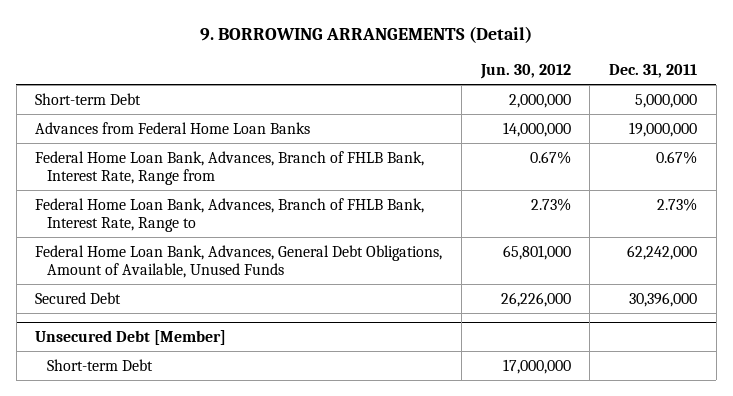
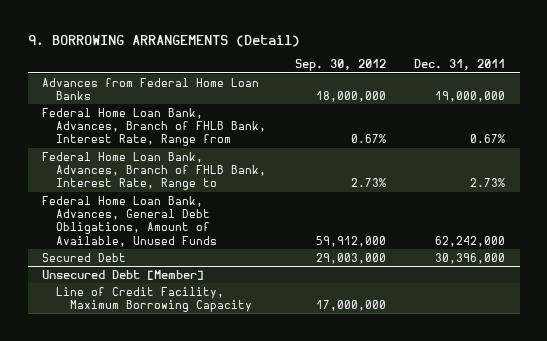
[479,63,571,79] Jun. 30, 2012 -> none
none -> [294,59,386,72] Sep. 30, 2012
[35,92,142,105] Short-term Debt -> none
[46,358,153,371] Short-term Debt -> none
none -> [55,286,252,313] Line of Credit Facility, Maximum Borrowing Capacity

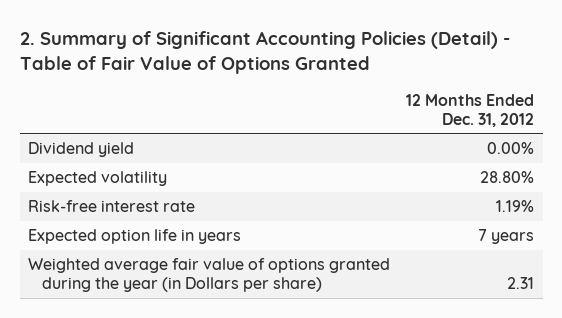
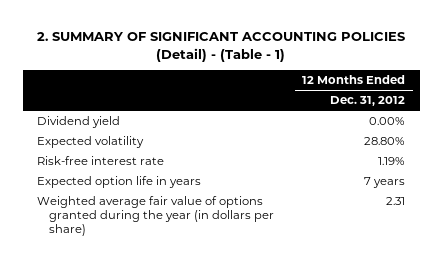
[19,30,510,74] 2. Summary of Significant Accounting Policies (Detail) - Table of Fair Value of Options Granted -> [37,31,406,62] 2. SUMMARY OF SIGNIFICANT ACCOUNTING POLICIES (Detail) - (Table - 1)
[27,258,390,293] Weighted average fair value of options granted during the year (in Dollars per share) -> [37,195,275,236] Weighted average fair value of options granted during the year (in dollars per share)

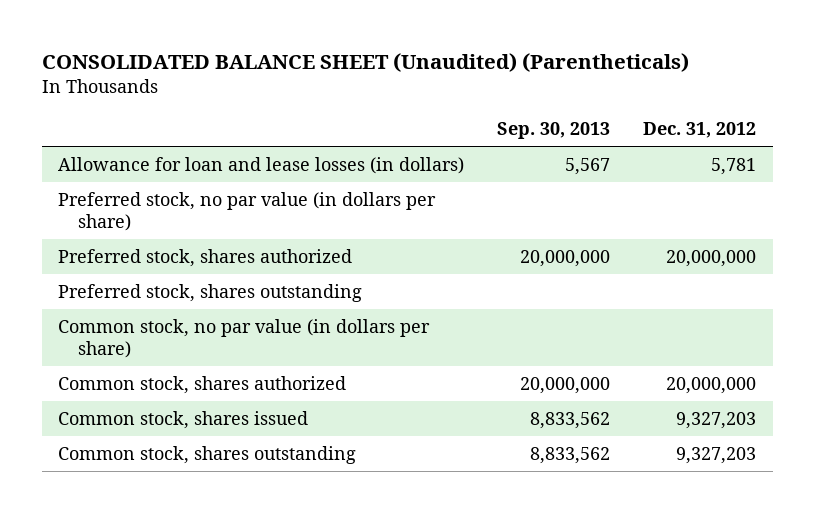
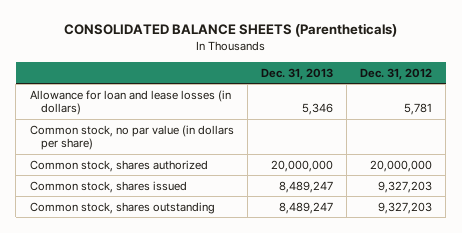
[41,53,689,73] CONSOLIDATED BALANCE SHEET (Unaudited) (Parentheticals) -> [63,23,397,38] CONSOLIDATED BALANCE SHEETS (Parentheticals)
[497,121,611,139] Sep. 30, 2013 -> none
none -> [260,67,333,80] Dec. 31, 2013
[58,192,437,232] Preferred stock, no par value (in dollars per share) -> none
[58,249,353,268] Preferred stock, shares authorized -> none
[58,284,363,303] Preferred stock, shares outstanding -> none

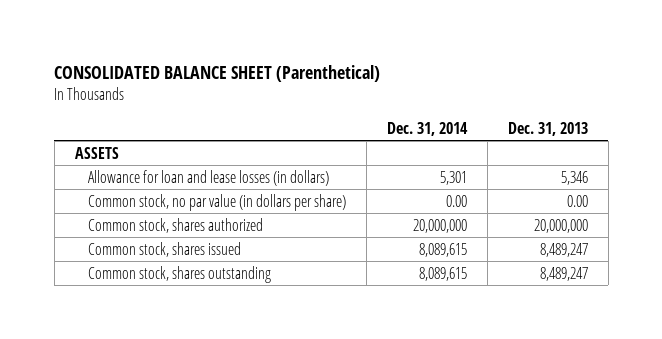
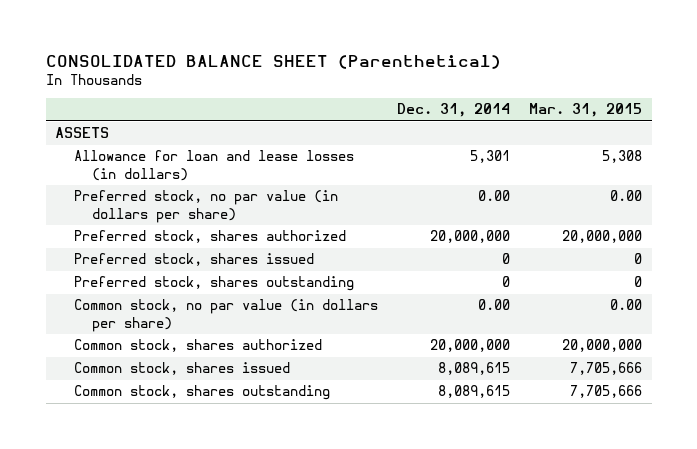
[507,121,588,136] Dec. 31, 2013 -> none
none -> [529,103,643,118] Mar. 31, 2015
none -> [73,190,338,223] Preferred stock, no par value (in dollars per share)
none -> [73,230,346,244] Preferred stock, shares authorized
none -> [73,253,314,267] Preferred stock, shares issued
none -> [73,276,354,292] Preferred stock, shares outstanding

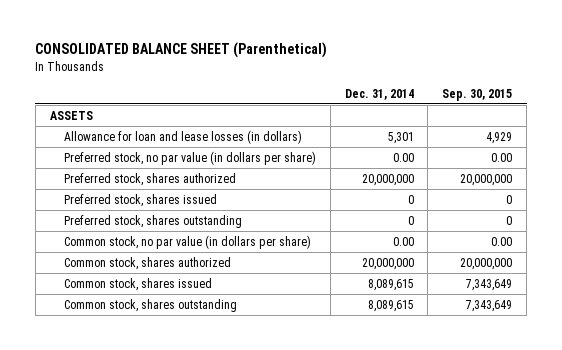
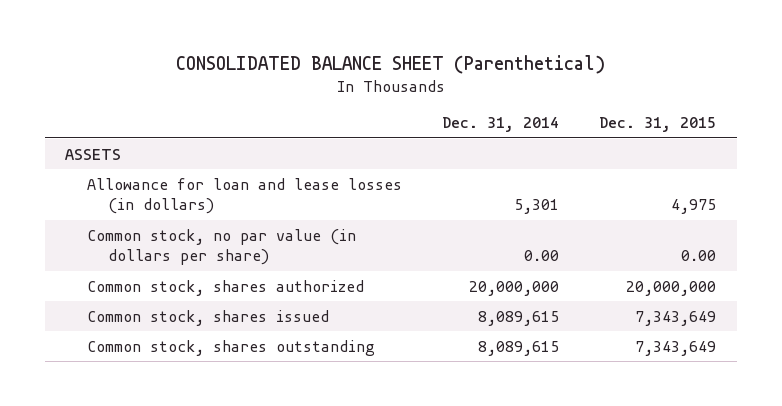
[442,88,513,101] Sep. 30, 2015 -> none
none -> [599,117,717,133] Dec. 31, 2015
[63,150,316,165] Preferred stock, no par value (in dollars per share) -> none
[63,172,236,186] Preferred stock, shares authorized -> none
[63,193,217,207] Preferred stock, shares issued -> none
[63,214,242,228] Preferred stock, shares outstanding -> none

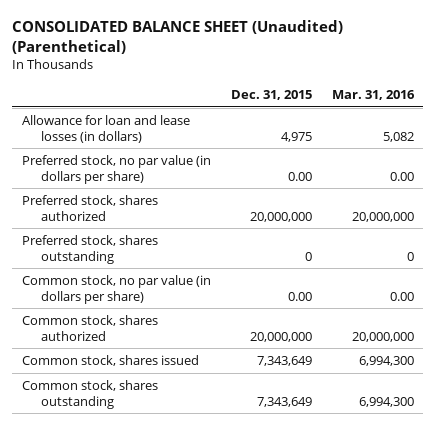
[175,54,605,74] CONSOLIDATED BALANCE SHEET (Parenthetical) -> [12,20,344,55] CONSOLIDATED BALANCE SHEET (Unaudited) (Parenthetical)
[441,117,559,133] Dec. 31, 2014 -> none
none -> [331,90,415,101] Mar. 31, 2016
[65,148,122,160] ASSETS -> none
none -> [22,154,212,184] Preferred stock, no par value (in dollars per share)
none -> [22,194,159,221] Preferred stock, shares authorized
none -> [22,234,159,264] Preferred stock, shares outstanding

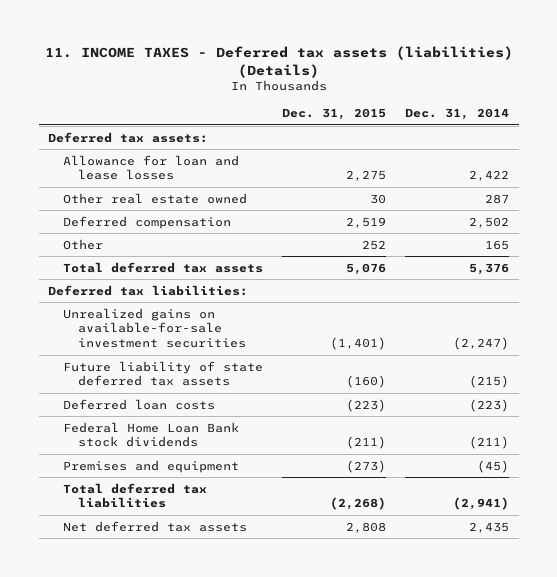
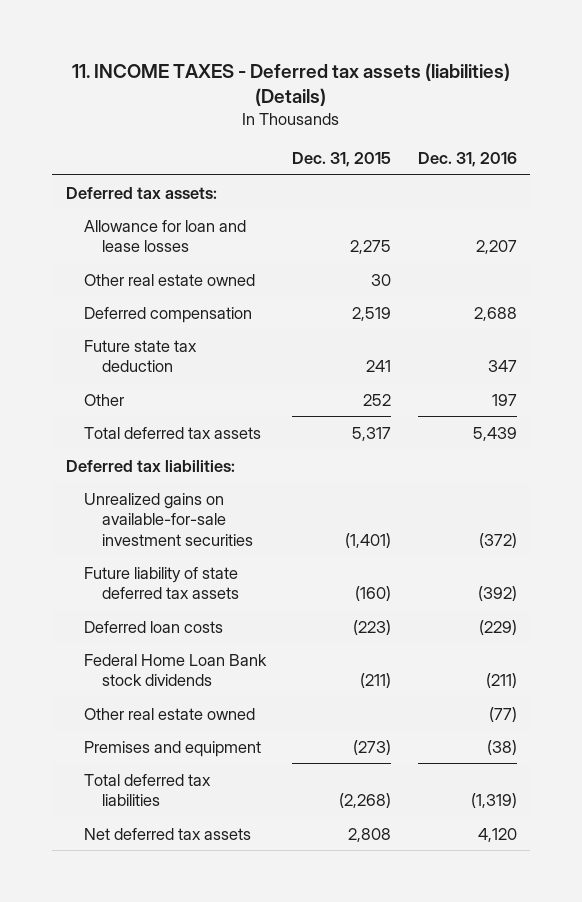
[405,108,510,121] Dec. 31, 2014 -> none
none -> [417,152,517,168] Dec. 31, 2016
none -> [84,339,198,373] Future state tax deduction
[346,262,387,275] 5,076 -> [352,426,392,441] 5,317
none -> [84,707,256,720] Other real estate owned

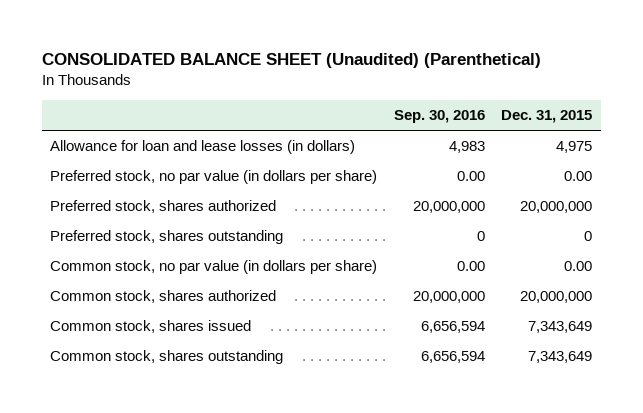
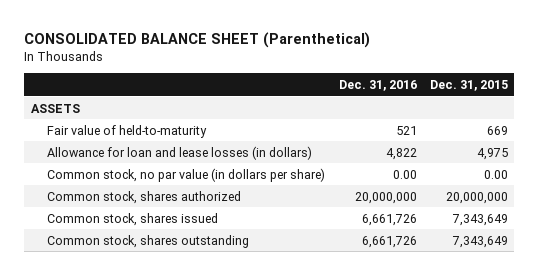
[42,53,542,69] CONSOLIDATED BALANCE SHEET (Unaudited) (Parenthetical) -> [24,31,371,48] CONSOLIDATED BALANCE SHEET (Parenthetical)
[393,110,485,124] Sep. 30, 2016 -> none
none -> [338,79,417,91] Dec. 31, 2016
none -> [30,103,80,113] ASSETS
none -> [47,124,208,138] Fair value of held-to-maturity
[50,170,378,185] Preferred stock, no par value (in dollars per share) -> none
[50,200,277,214] Preferred stock, shares authorized -> none
[50,230,284,245] Preferred stock, shares outstanding -> none

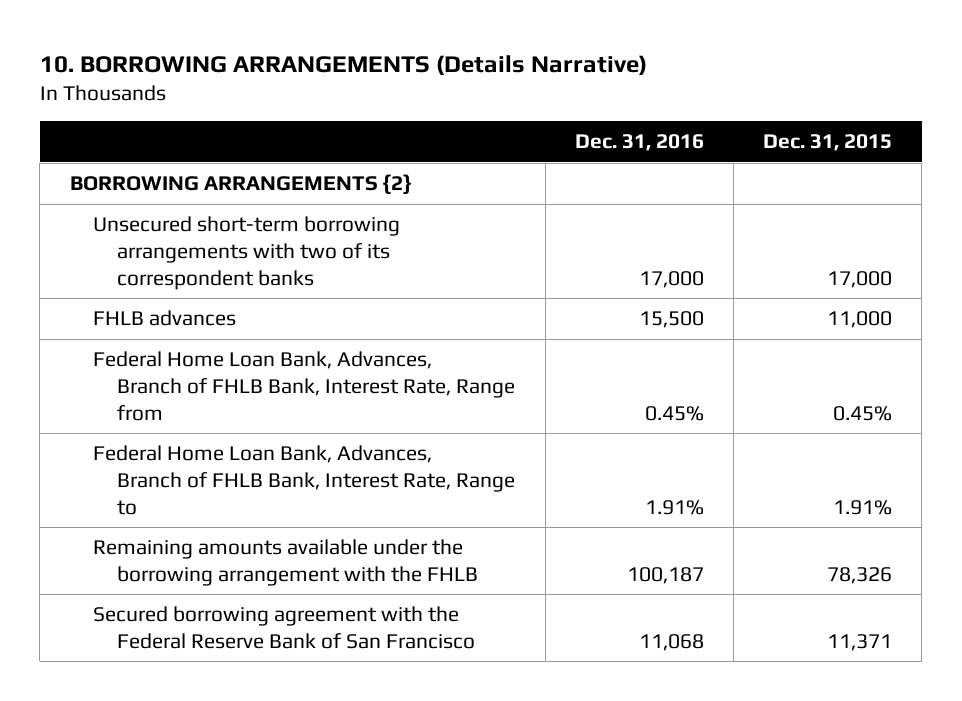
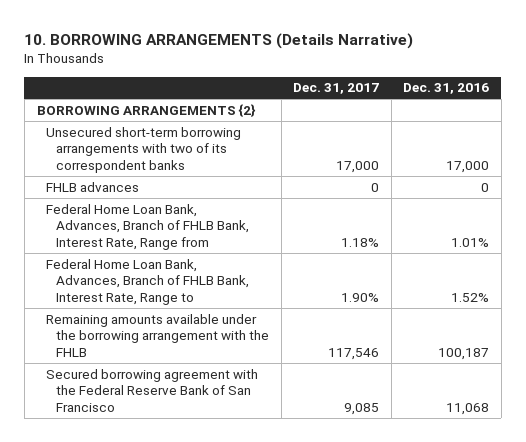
[763,134,893,152] Dec. 31, 2015 -> none
none -> [293,83,380,95] Dec. 31, 2017
[638,311,704,329] 15,500 -> [481,182,490,192] 0
[644,405,704,421] 0.45% -> [451,238,490,248] 1.01%
[644,499,704,515] 1.91% -> [451,293,490,303] 1.52%

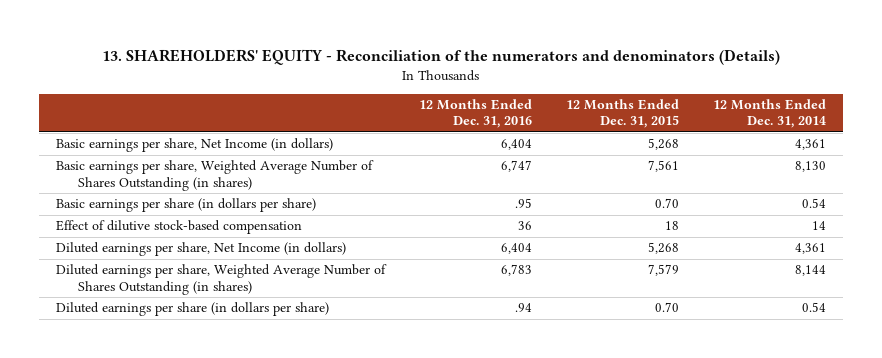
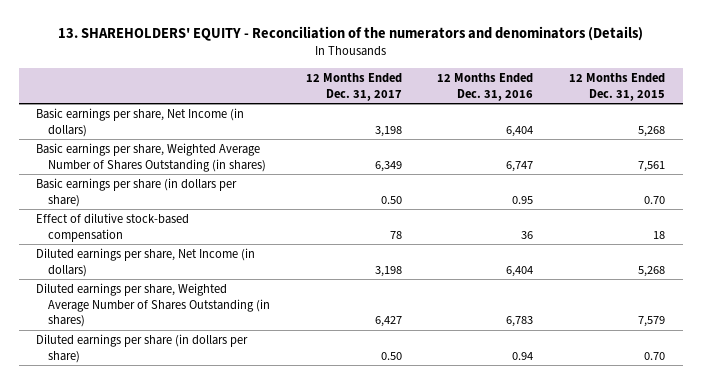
[712,99,826,129] 12 Months Ended Dec. 31, 2014 -> none
none -> [305,72,402,101] 12 Months Ended Dec. 31, 2017
[514,198,532,209] .95 -> [512,195,534,204] 0.95
[514,303,532,313] .94 -> [512,351,534,360] 0.94

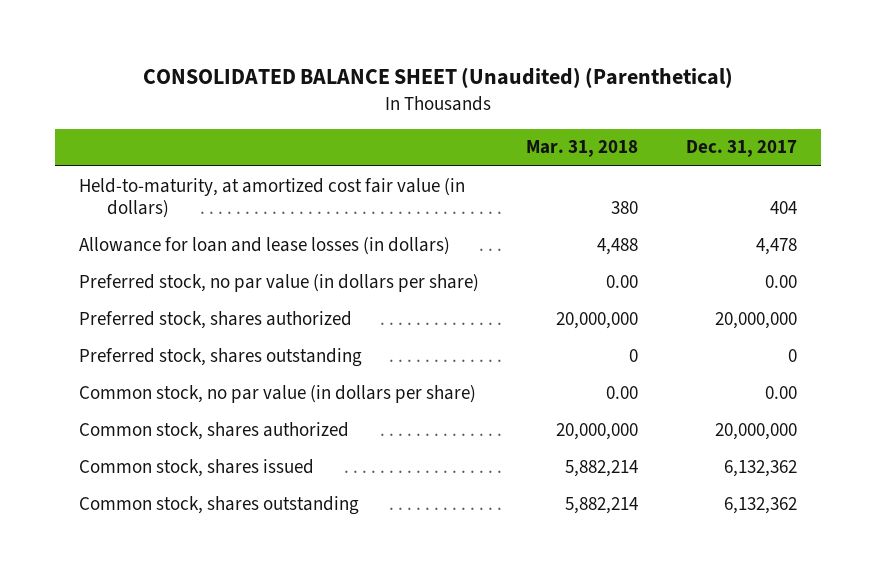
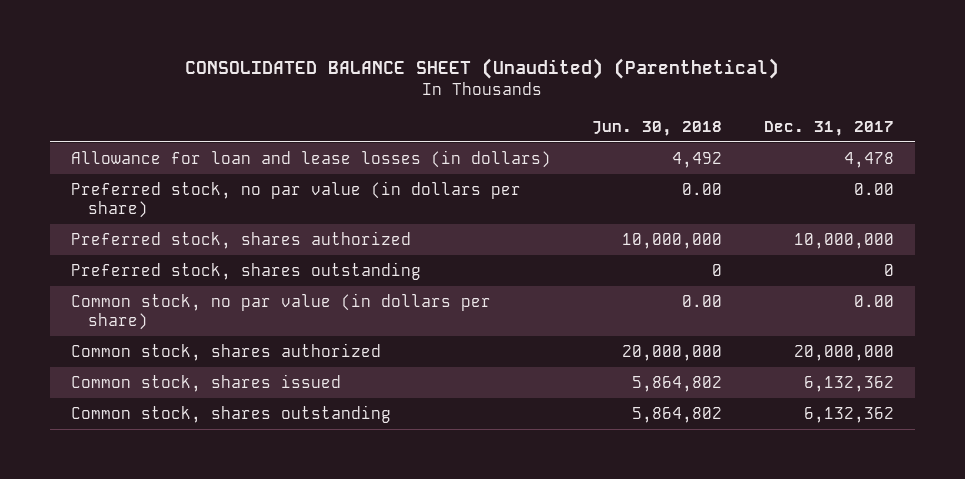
[526,140,639,158] Mar. 31, 2018 -> none
none -> [592,120,723,136] Jun. 30, 2018
[78,177,465,218] Held-to-maturity, at amortized cost fair value (in dollars) -> none
[714,311,797,329] 20,000,000 -> [794,232,895,249] 10,000,000

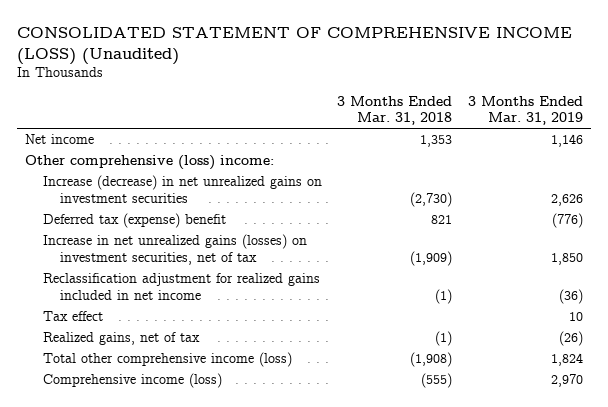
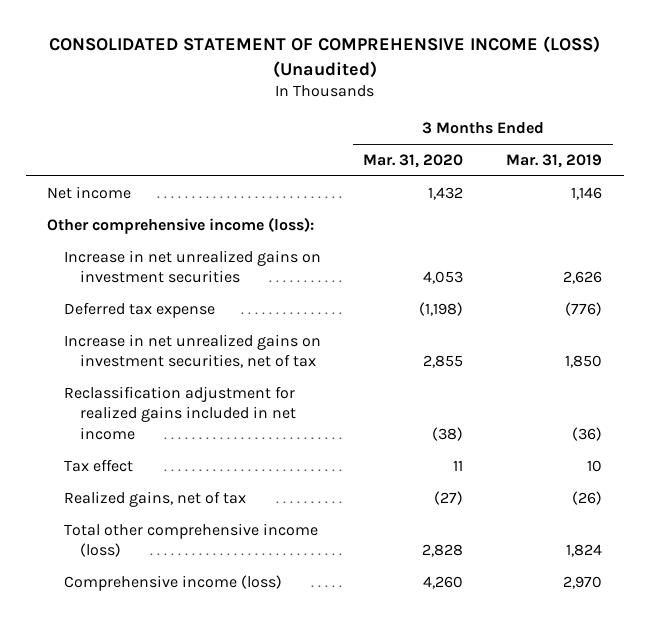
[337,95,453,126] 3 Months Ended Mar. 31, 2018 -> none
none -> [363,153,464,168] Mar. 31, 2020
[25,155,275,171] Other comprehensive (loss) income: -> [47,216,315,234] Other comprehensive income (loss):
[42,175,322,203] Increase (decrease) in net unrealized gains on investment securities -> [63,249,321,284] Increase in net unrealized gains on investment securities
[42,213,226,229] Deferred tax (expense) benefit -> [63,301,215,318] Deferred tax expense
[42,234,307,265] Increase in net unrealized gains (losses) on investment securities, net of tax -> [63,333,321,369] Increase in net unrealized gains on investment securities, net of tax

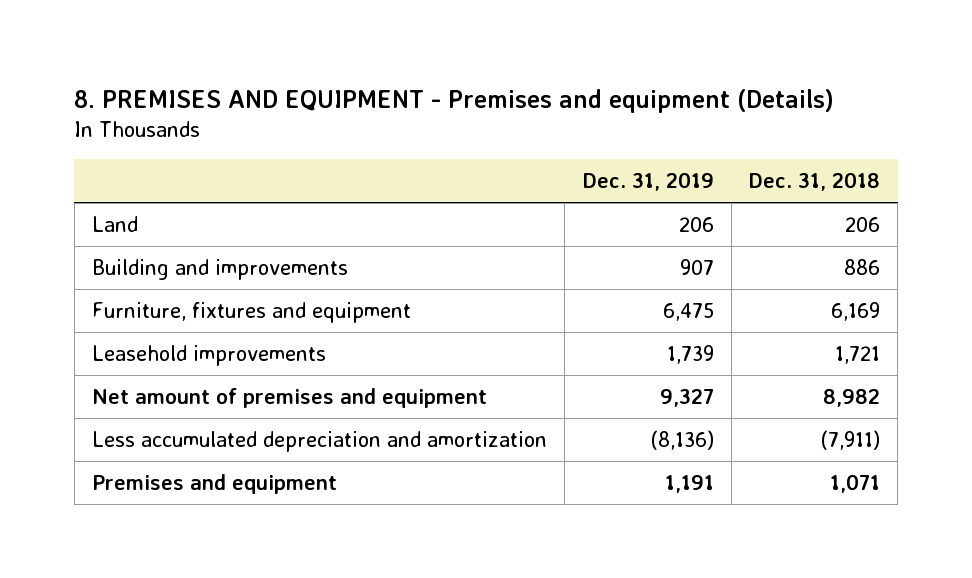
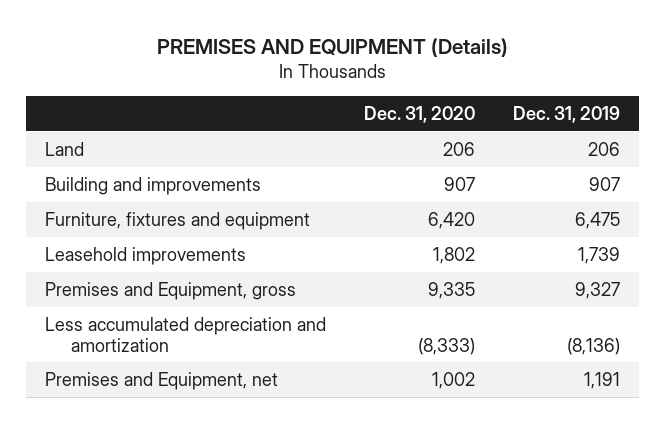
[74,89,835,114] 8. PREMISES AND EQUIPMENT - Premises and equipment (Details) -> [156,37,508,57] PREMISES AND EQUIPMENT (Details)
[749,172,881,192] Dec. 31, 2018 -> none
none -> [364,105,476,123] Dec. 31, 2020
[91,387,487,408] Net amount of premises and equipment -> [45,281,297,300] Premises and Equipment, gross
[91,473,337,494] Premises and equipment -> [45,371,279,390] Premises and Equipment, net

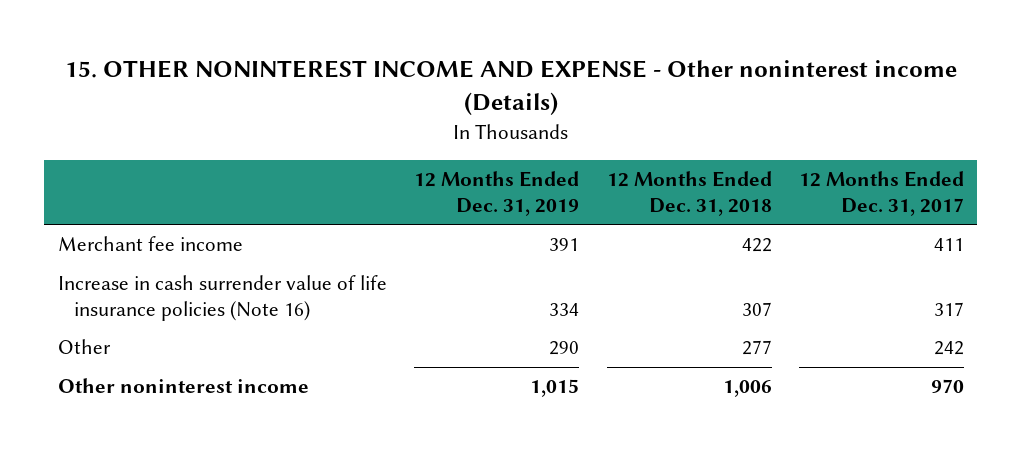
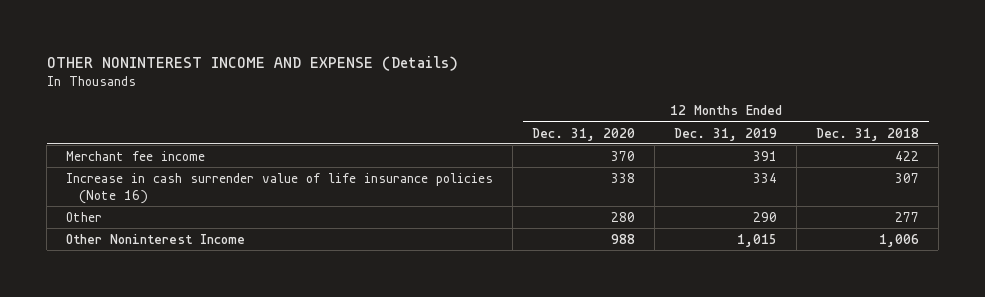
[64,60,957,116] 15. OTHER NONINTEREST INCOME AND EXPENSE - Other noninterest income (Details) -> [46,55,458,71] OTHER NONINTEREST INCOME AND EXPENSE (Details)
[798,171,964,216] 12 Months Ended Dec. 31, 2017 -> none
none -> [532,127,636,141] Dec. 31, 2020
[58,378,310,394] Other noninterest income -> [66,233,246,244] Other Noninterest Income

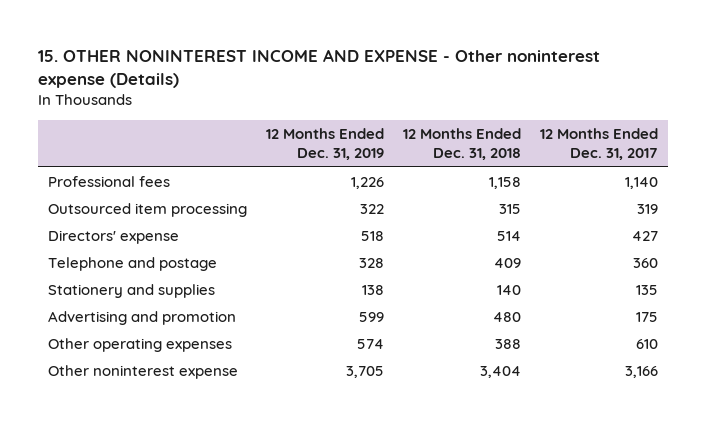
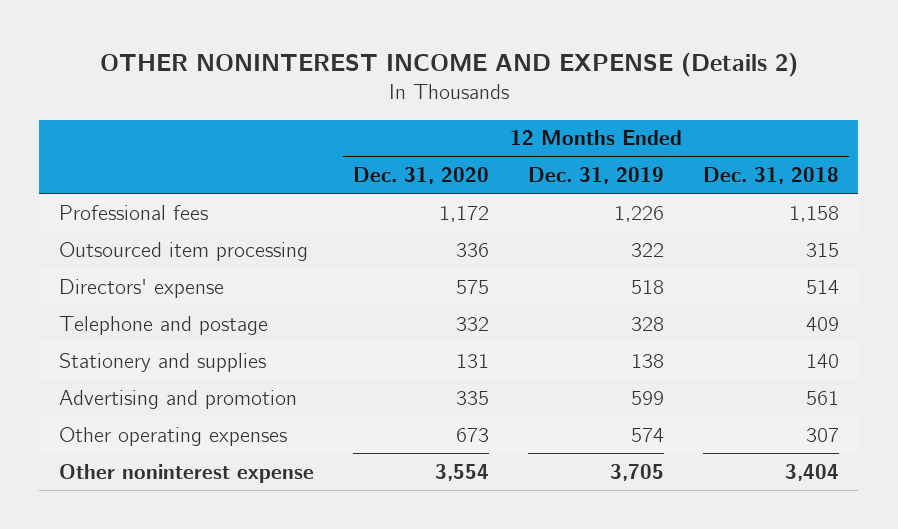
[38,48,601,88] 15. OTHER NONINTEREST INCOME AND EXPENSE - Other noninterest expense (Details) -> [99,53,798,78] OTHER NONINTEREST INCOME AND EXPENSE (Details 2)
[540,128,659,161] 12 Months Ended Dec. 31, 2017 -> none
none -> [352,167,489,185] Dec. 31, 2020
[493,312,522,323] 480 -> [805,390,839,405] 561
[495,339,522,350] 388 -> [805,427,839,442] 307

